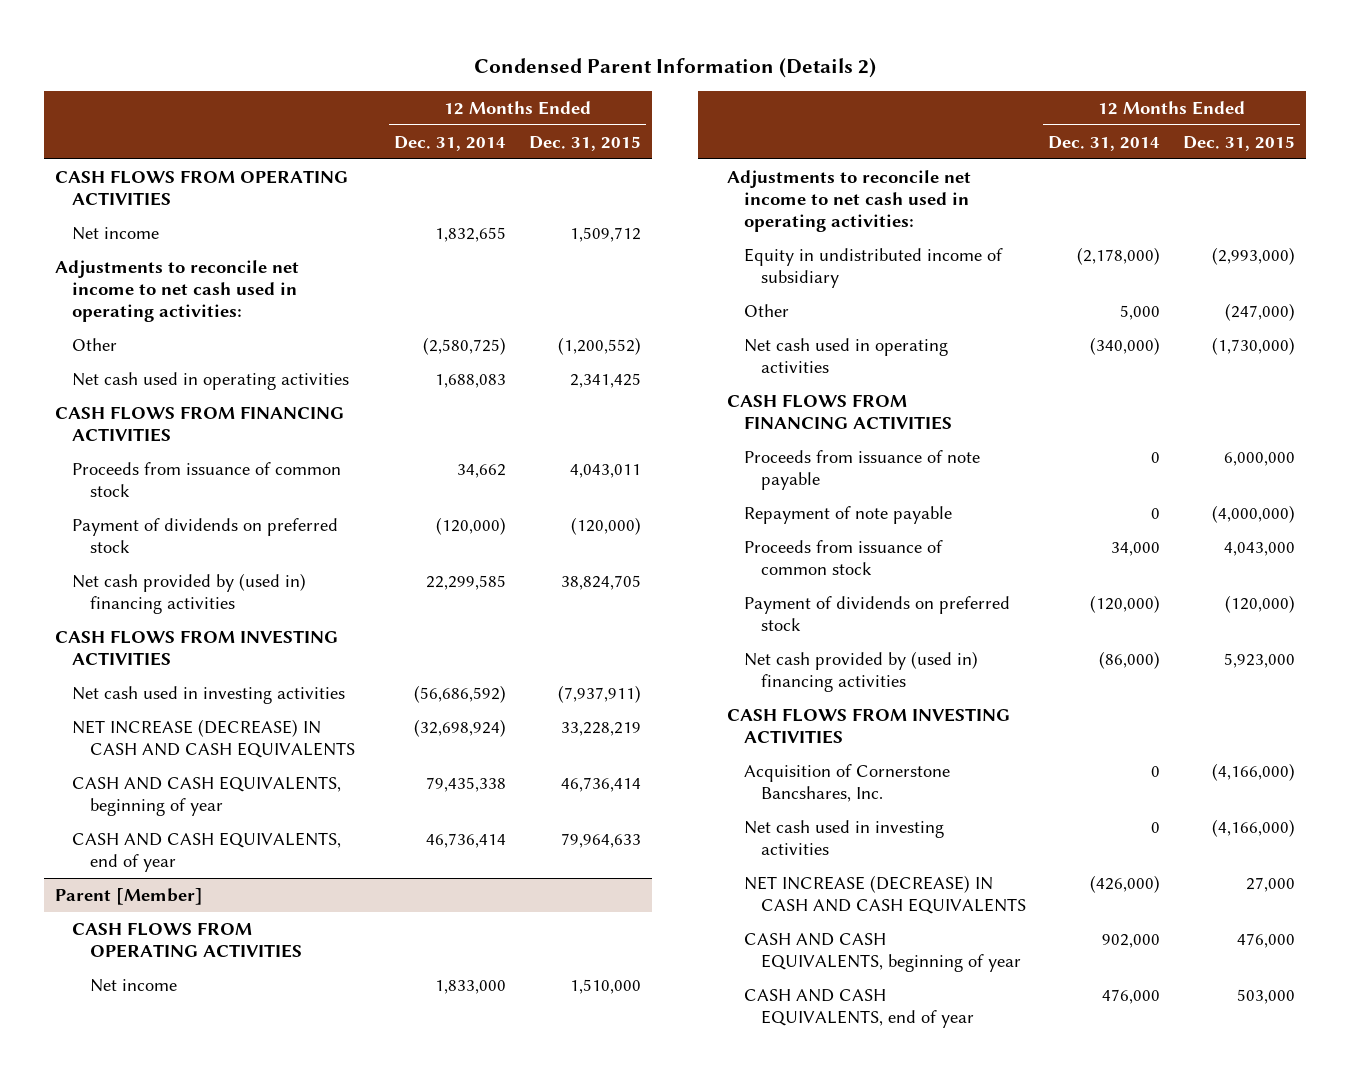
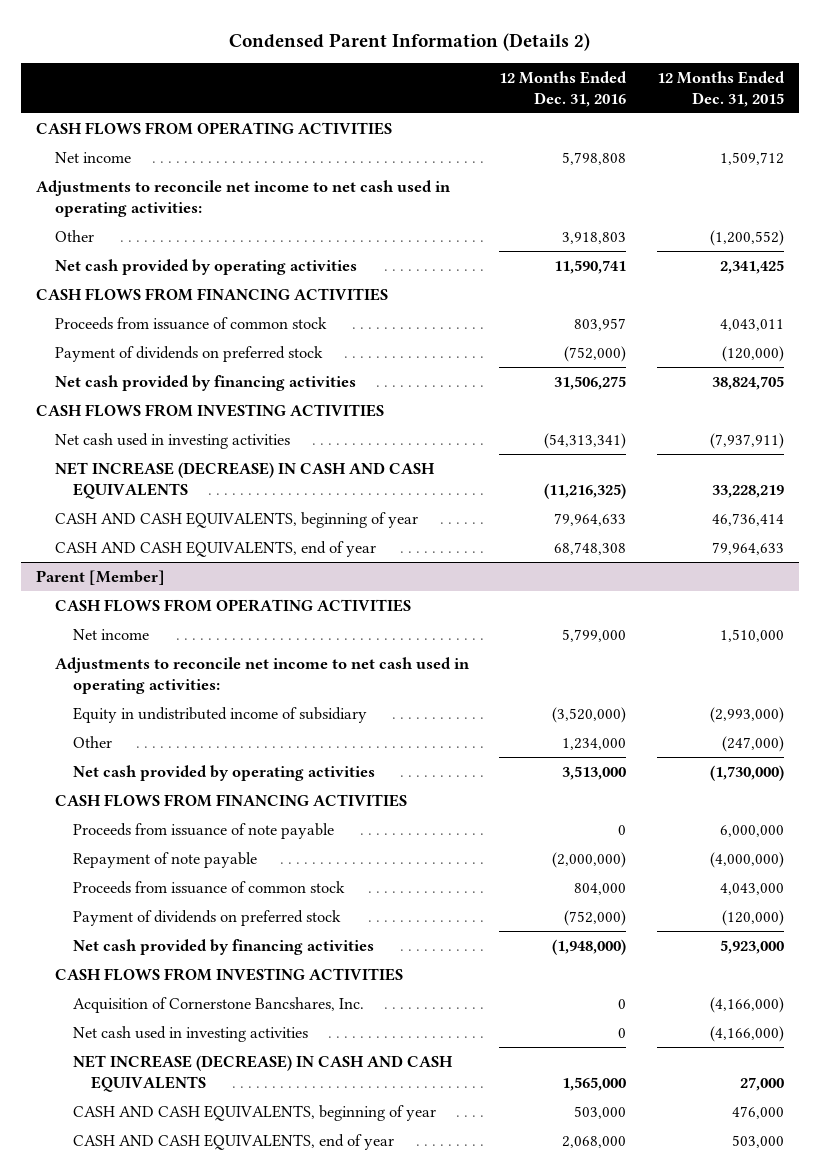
[394,135,507,151] Dec. 31, 2014 -> none
none -> [499,70,628,107] 12 Months Ended Dec. 31, 2016
[72,371,350,390] Net cash used in operating activities -> [54,258,357,275] Net cash provided by operating activities
[72,572,307,614] Net cash provided by (used in) financing activities -> [54,374,356,391] Net cash provided by financing activities
[743,337,948,373] Net cash used in operating activities -> [72,764,375,781] Net cash provided by operating activities
[743,650,978,692] Net cash provided by (used in) financing activities -> [72,938,374,955] Net cash provided by financing activities

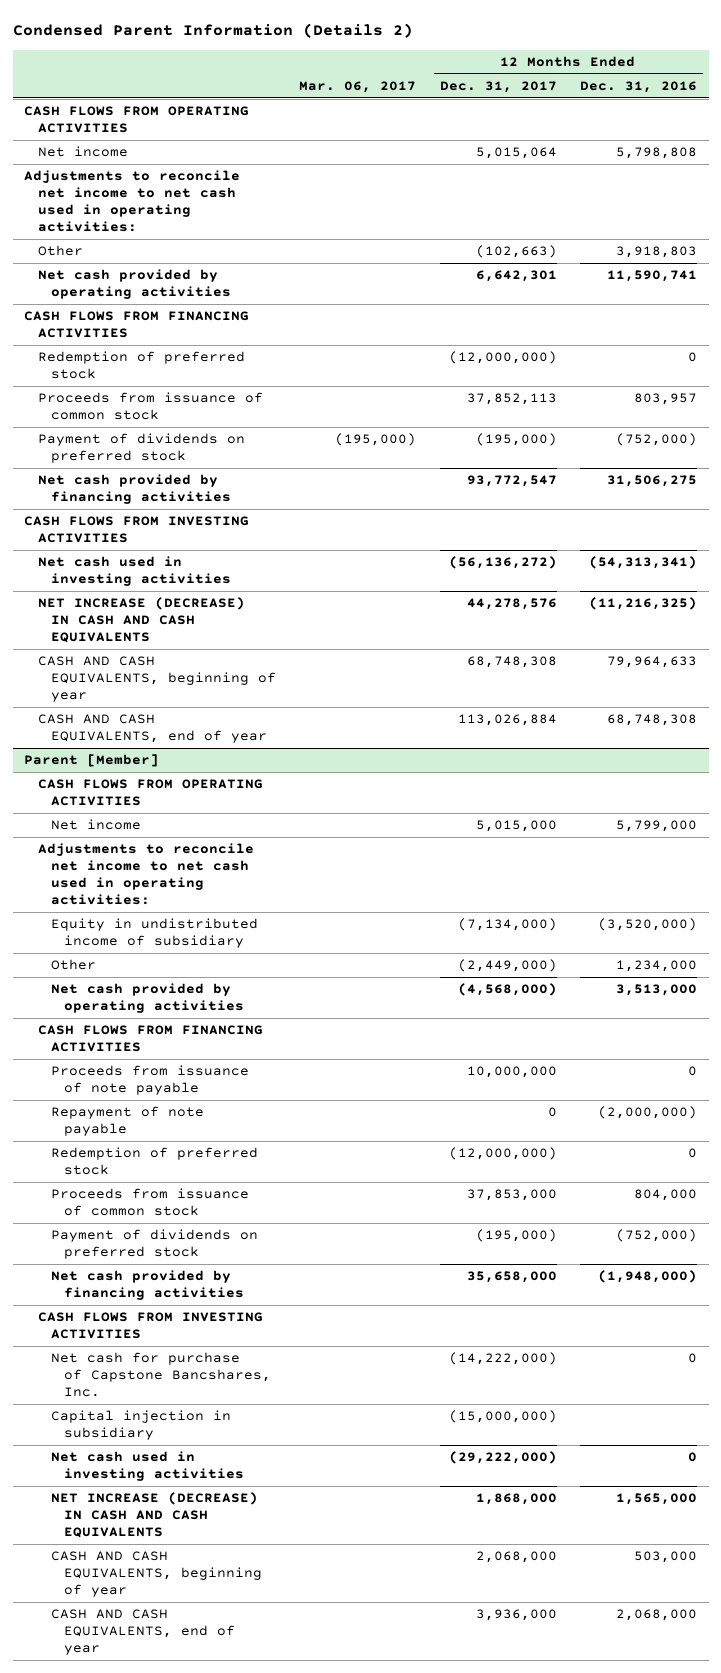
[657,70,786,107] 12 Months Ended Dec. 31, 2015 -> none
none -> [299,80,417,93] Mar. 06, 2017
none -> [439,80,557,93] Dec. 31, 2017
none -> [37,351,245,380] Redemption of preferred stock
none -> [50,1147,258,1176] Redemption of preferred stock
[72,996,364,1013] Acquisition of Cornerstone Bancshares, Inc. -> [50,1352,272,1398] Net cash for purchase of Capstone Bancshares, Inc.
none -> [50,1410,231,1441] Capital injection in subsidiary

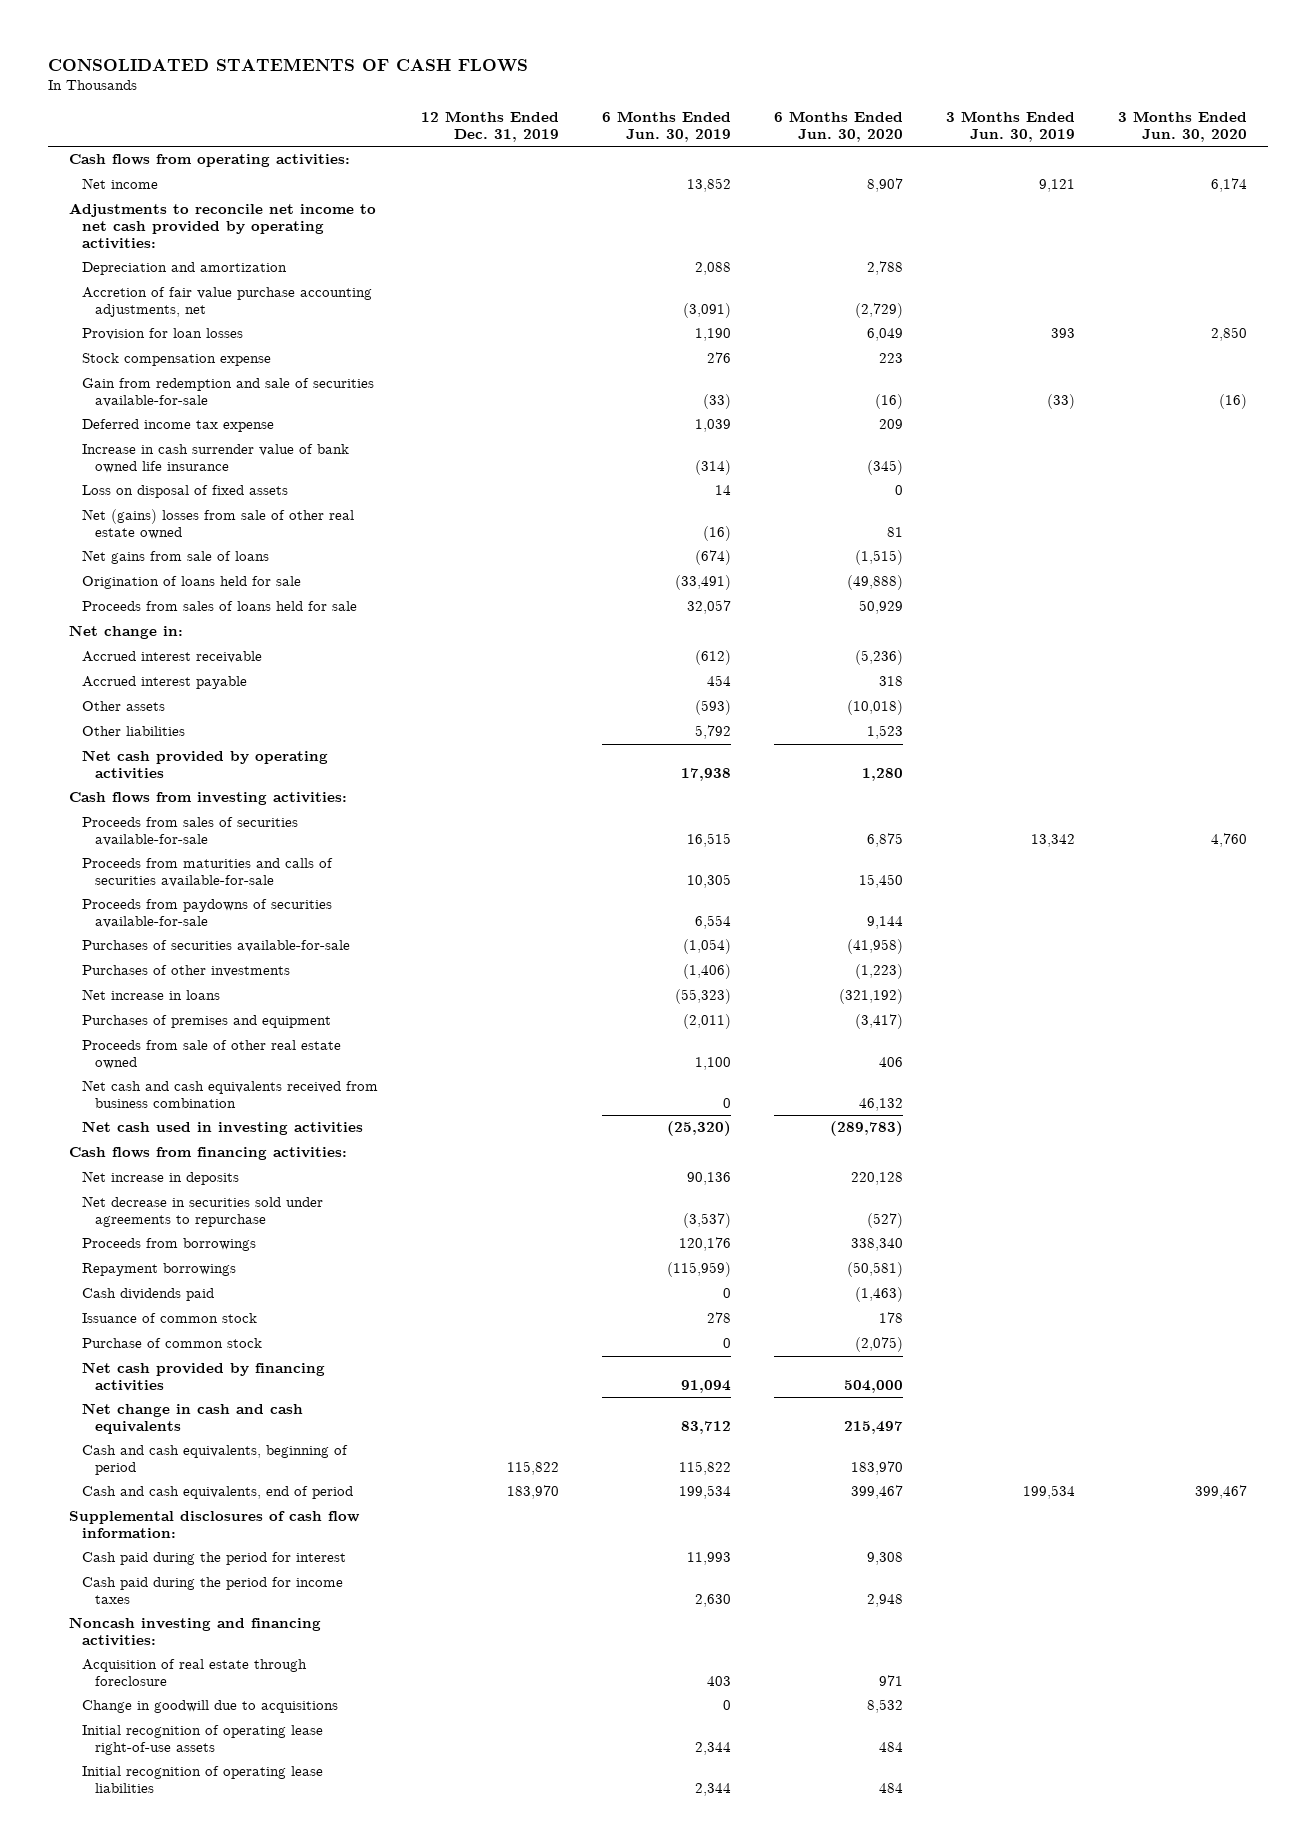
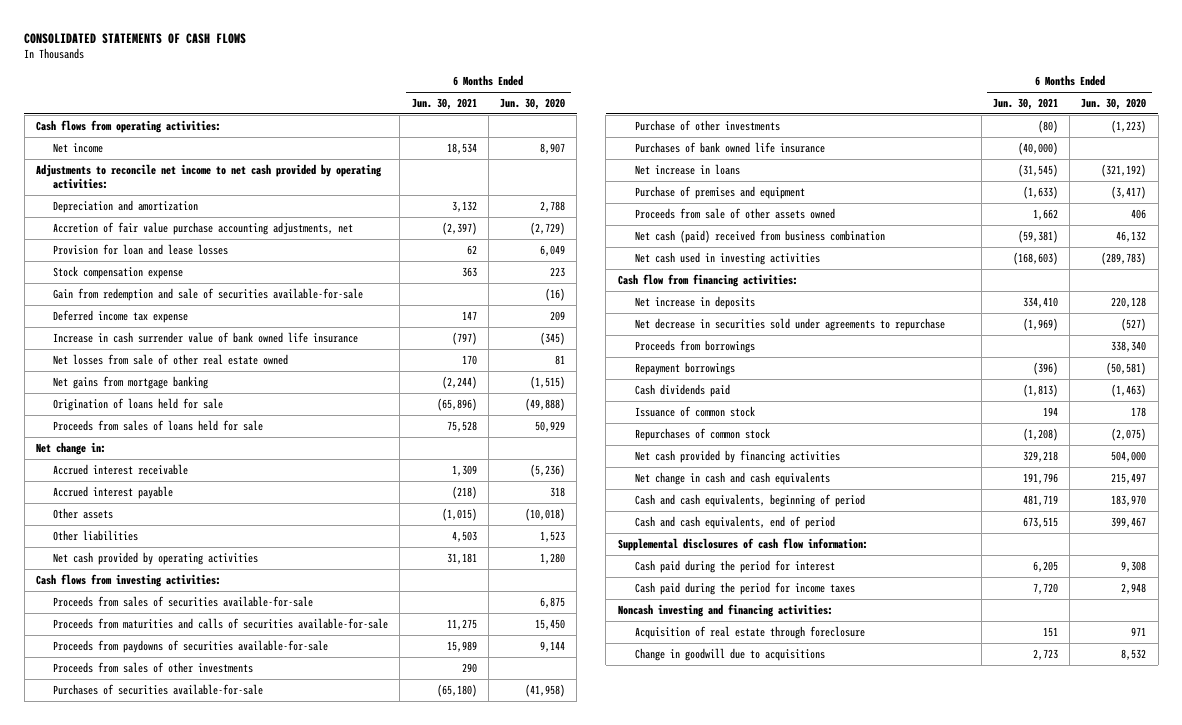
[421,111,560,143] 12 Months Ended Dec. 31, 2019 -> none
[601,111,731,143] 6 Months Ended Jun. 30, 2019 -> none
[945,111,1075,143] 3 Months Ended Jun. 30, 2019 -> none
[1117,111,1247,143] 3 Months Ended Jun. 30, 2020 -> none
none -> [411,98,477,111] Jun. 30, 2021
[82,328,244,341] Provision for loan losses -> [53,244,229,256] Provision for loan and lease losses
[82,485,289,499] Loss on disposal of fixed assets -> none
[82,509,355,540] Net (gains) losses from sale of other real estate owned -> [53,354,289,366] Net losses from sale of other real estate owned
[82,550,270,565] Net gains from sale of loans -> [53,376,209,390] Net gains from mortgage banking
none -> [53,662,254,674] Proceeds from sales of other investments
[82,965,291,978] Purchases of other investments -> [634,120,780,132] Purchase of other investments
none -> [634,142,825,154] Purchases of bank owned life insurance
[82,1015,332,1029] Purchases of premises and equipment -> [634,186,805,200] Purchase of premises and equipment
[82,1040,342,1070] Proceeds from sale of other real estate owned -> [634,208,835,220] Proceeds from sale of other assets owned
[82,1080,379,1109] Net cash and cash equivalents received from business combination -> [634,230,885,244] Net cash (paid) received from business combination
[69,1147,348,1161] Cash flows from financing activities: -> [617,274,798,288] Cash flow from financing activities:
[82,1338,263,1349] Purchase of common stock -> [634,428,770,442] Repurchases of common stock
[82,1725,324,1756] Initial recognition of operating lease right-of-use assets -> none
[82,1766,324,1794] Initial recognition of operating lease liabilities -> none

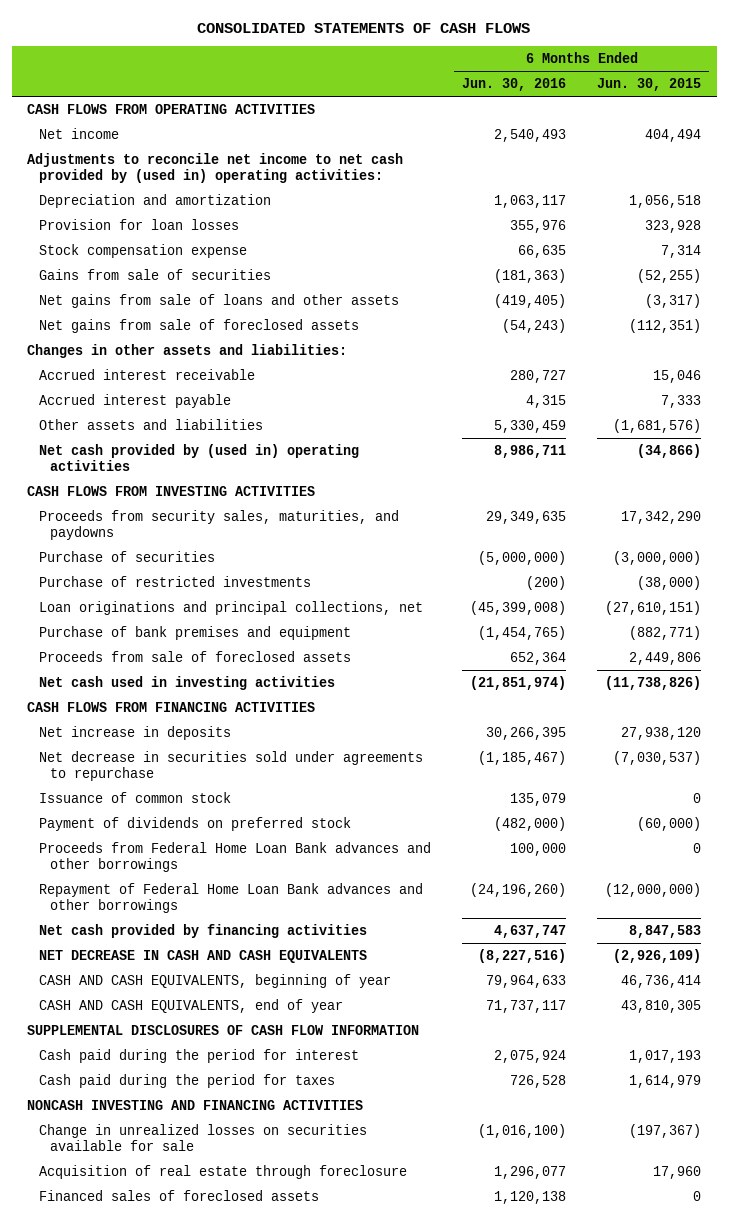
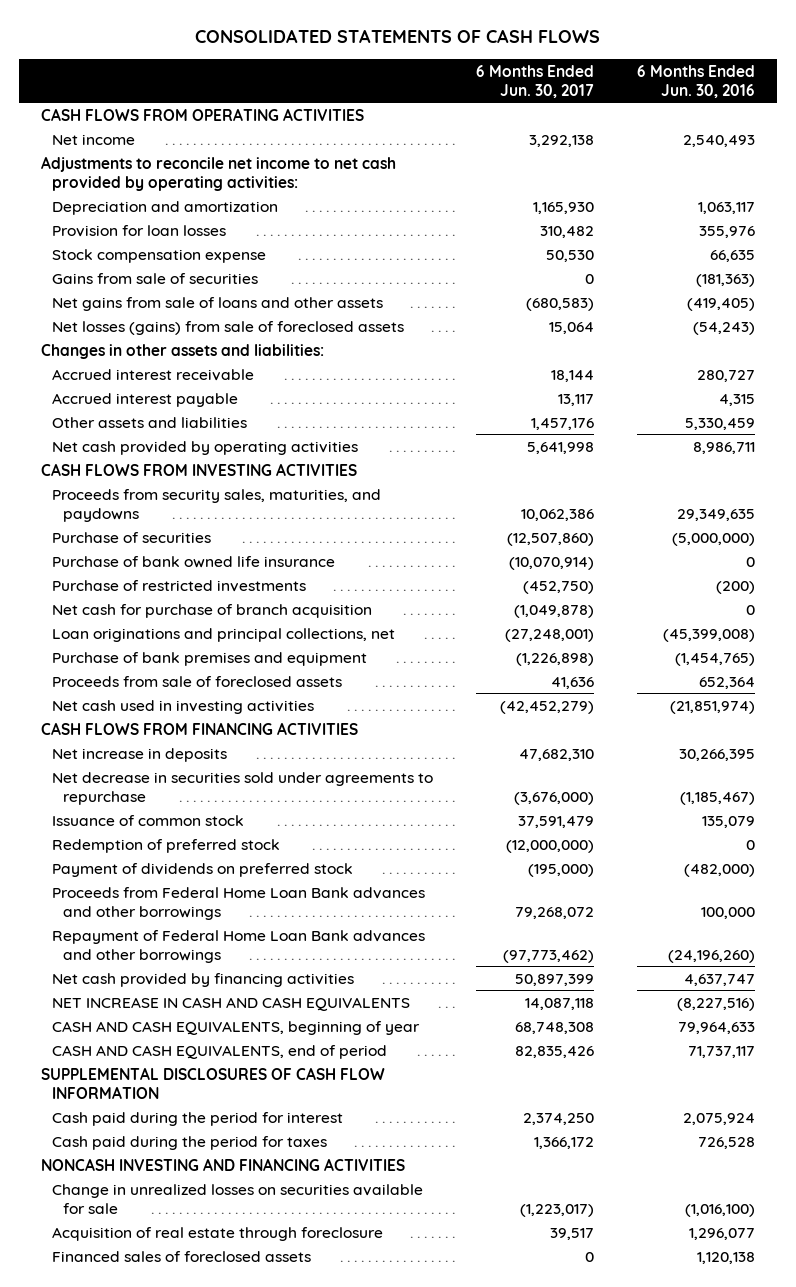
[597,78,702,92] Jun. 30, 2015 -> none
none -> [476,64,595,98] 6 Months Ended Jun. 30, 2017
[27,152,404,184] Adjustments to reconcile net income to net cash provided by (used in) operating activities: -> [40,155,396,191] Adjustments to reconcile net income to net cash provided by operating activities:
[38,318,359,333] Net gains from sale of foreclosed assets -> [52,320,405,335] Net losses (gains) from sale of foreclosed assets
[38,443,359,472] Net cash provided by (used in) operating activities -> [52,440,359,455] Net cash provided by operating activities
none -> [52,555,336,568] Purchase of bank owned life insurance
none -> [52,603,373,618] Net cash for purchase of branch acquisition
none -> [52,838,281,853] Redemption of preferred stock
[38,949,367,963] NET DECREASE IN CASH AND CASH EQUIVALENTS -> [52,996,411,1011] NET INCREASE IN CASH AND CASH EQUIVALENTS
[38,998,343,1013] CASH AND CASH EQUIVALENTS, end of year -> [52,1044,388,1059] CASH AND CASH EQUIVALENTS, end of period

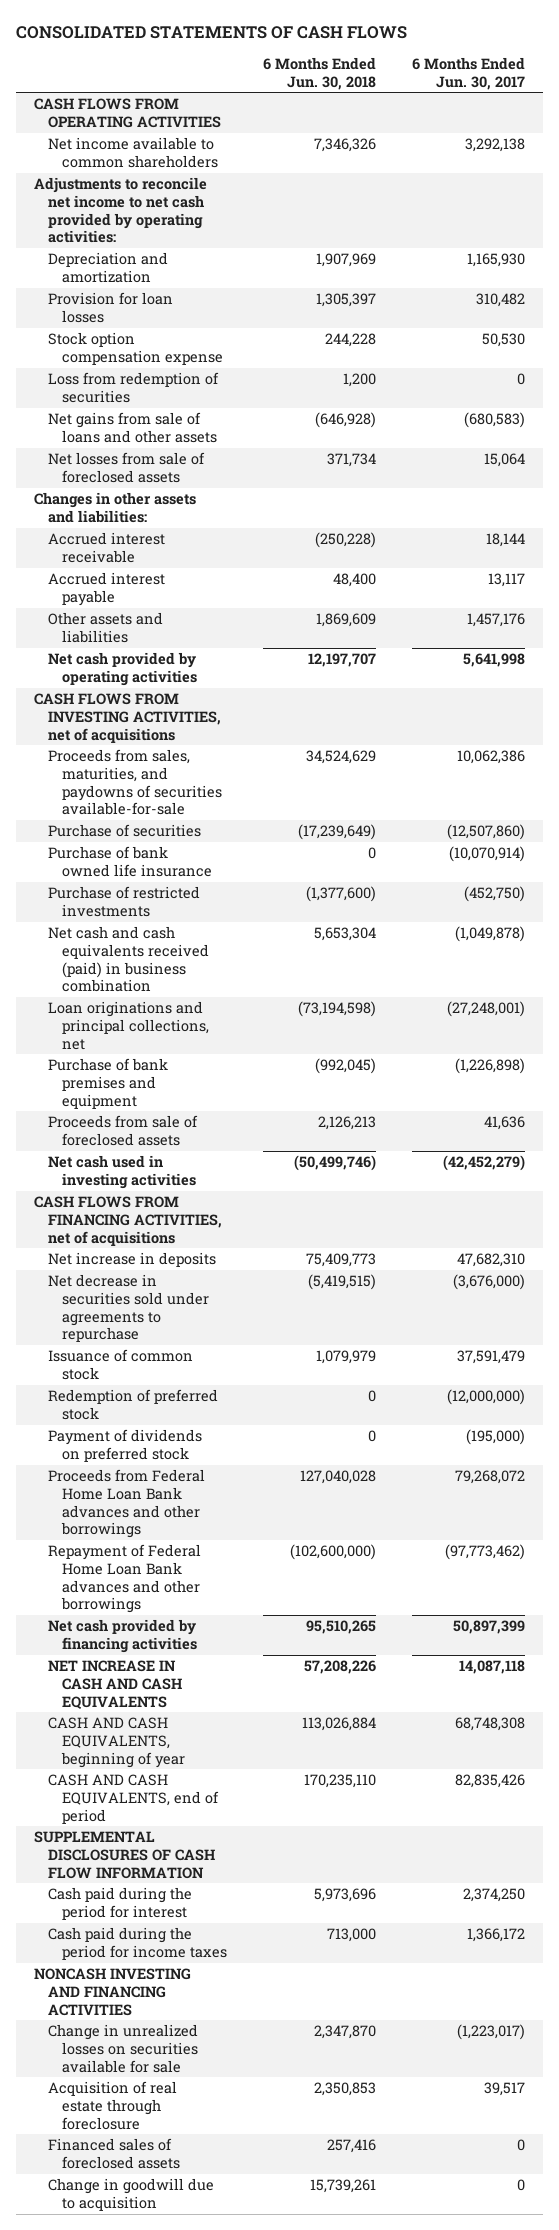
[637,64,756,98] 6 Months Ended Jun. 30, 2016 -> none
none -> [262,56,376,90] 6 Months Ended Jun. 30, 2018
[52,133,136,145] Net income -> [47,137,218,168] Net income available to common shareholders
[52,272,259,284] Gains from sale of securities -> none
[52,248,267,263] Stock compensation expense -> [47,332,223,365] Stock option compensation expense
none -> [47,372,219,403] Loss from redemption of securities
[52,320,405,335] Net losses (gains) from sale of foreclosed assets -> [47,452,205,483] Net losses from sale of foreclosed assets
[40,462,357,476] CASH FLOWS FROM INVESTING ACTIVITIES -> [34,693,221,743] CASH FLOWS FROM INVESTING ACTIVITIES, net of acquisitions
[52,488,382,522] Proceeds from security sales, maturities, and paydowns -> [47,749,222,816] Proceeds from sales, maturities, and paydowns of securities available-for-sale
[52,603,373,618] Net cash for purchase of branch acquisition -> [47,926,209,993] Net cash and cash equivalents received (paid) in business combination
[40,721,358,735] CASH FLOWS FROM FINANCING ACTIVITIES -> [34,1196,222,1246] CASH FLOWS FROM FINANCING ACTIVITIES, net of acquisitions
[52,1135,328,1150] Cash paid during the period for taxes -> [47,1927,227,1960] Cash paid during the period for income taxes
none -> [47,2178,214,2211] Change in goodwill due to acquisition

